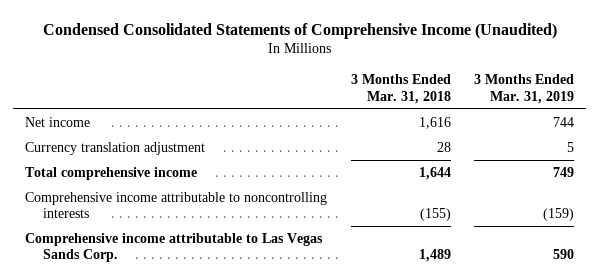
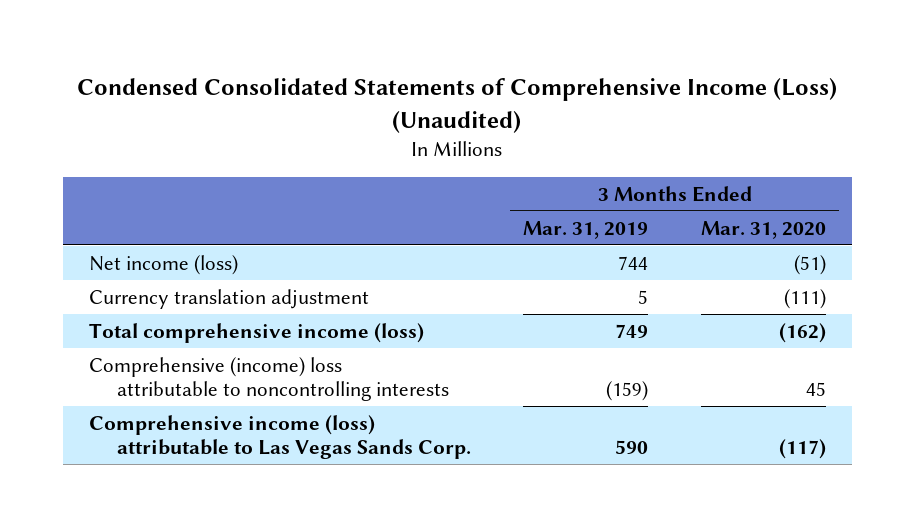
[42,22,557,39] Condensed Consolidated Statements of Comprehensive Income (Unaudited) -> [77,78,838,133] Condensed Consolidated Statements of Comprehensive Income (Loss) (Unaudited)
[350,74,451,104] 3 Months Ended Mar. 31, 2018 -> none
none -> [701,220,827,239] Mar. 31, 2020
[25,116,91,127] Net income -> [88,254,238,275] Net income (loss)
[25,166,198,180] Total comprehensive income -> [88,322,424,343] Total comprehensive income (loss)
[25,191,328,219] Comprehensive income attributable to noncontrolling interests -> [88,356,449,402] Comprehensive (income) loss attributable to noncontrolling interests
[25,232,324,263] Comprehensive income attributable to Las Vegas Sands Corp. -> [88,414,471,460] Comprehensive income (loss) attributable to Las Vegas Sands Corp.

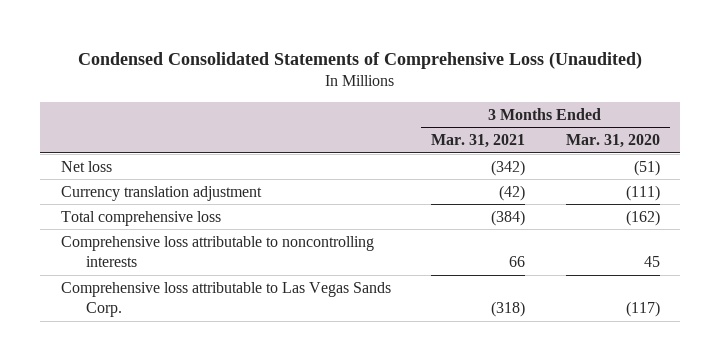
[77,78,838,133] Condensed Consolidated Statements of Comprehensive Income (Loss) (Unaudited) -> [78,51,643,69] Condensed Consolidated Statements of Comprehensive Loss (Unaudited)
[523,220,649,239] Mar. 31, 2019 -> none
none -> [431,134,526,149] Mar. 31, 2021
[88,254,238,275] Net income (loss) -> [60,160,112,172] Net loss
[88,322,424,343] Total comprehensive income (loss) -> [60,210,221,226] Total comprehensive loss
[88,356,449,402] Comprehensive (income) loss attributable to noncontrolling interests -> [60,235,374,267] Comprehensive loss attributable to noncontrolling interests
[88,414,471,460] Comprehensive income (loss) attributable to Las Vegas Sands Corp. -> [60,281,391,317] Comprehensive loss attributable to Las Vegas Sands Corp.

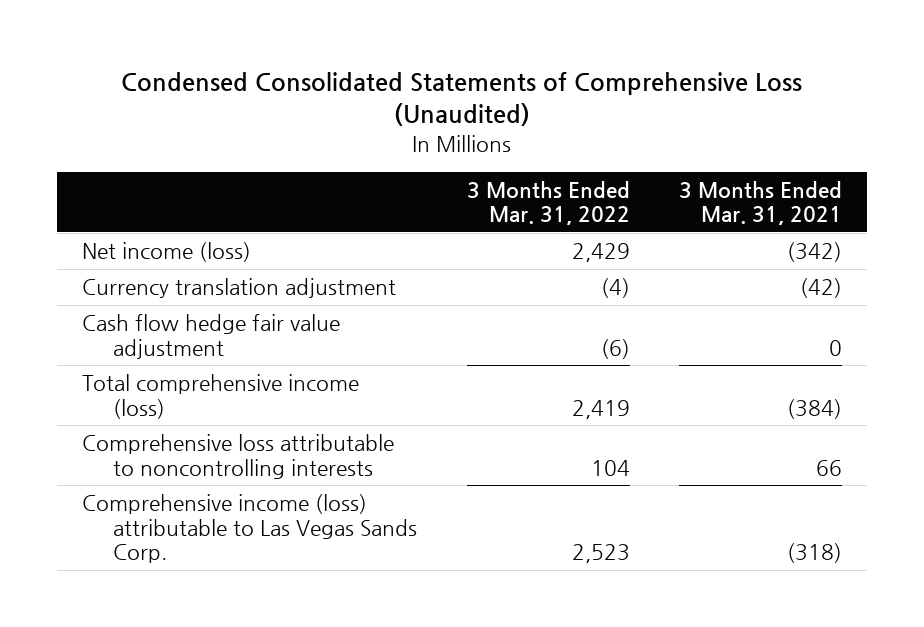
[565,134,660,149] Mar. 31, 2020 -> none
none -> [466,180,630,226] 3 Months Ended Mar. 31, 2022
[60,160,112,172] Net loss -> [82,242,252,263] Net income (loss)
none -> [82,314,341,359] Cash flow hedge fair value adjustment
[60,210,221,226] Total comprehensive loss -> [82,374,360,419] Total comprehensive income (loss)
[60,281,391,317] Comprehensive loss attributable to Las Vegas Sands Corp. -> [82,494,417,564] Comprehensive income (loss) attributable to Las Vegas Sands Corp.

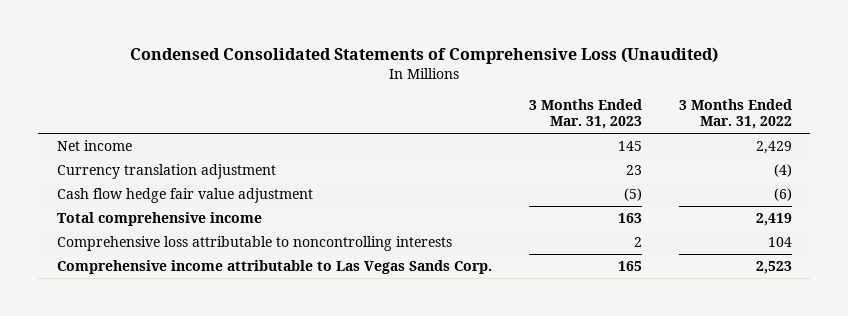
[679,180,843,226] 3 Months Ended Mar. 31, 2021 -> none
none -> [528,98,642,130] 3 Months Ended Mar. 31, 2023
[82,242,252,263] Net income (loss) -> [56,139,132,151] Net income
[82,374,360,419] Total comprehensive income (loss) -> [56,211,262,226] Total comprehensive income
[82,494,417,564] Comprehensive income (loss) attributable to Las Vegas Sands Corp. -> [56,259,492,274] Comprehensive income attributable to Las Vegas Sands Corp.

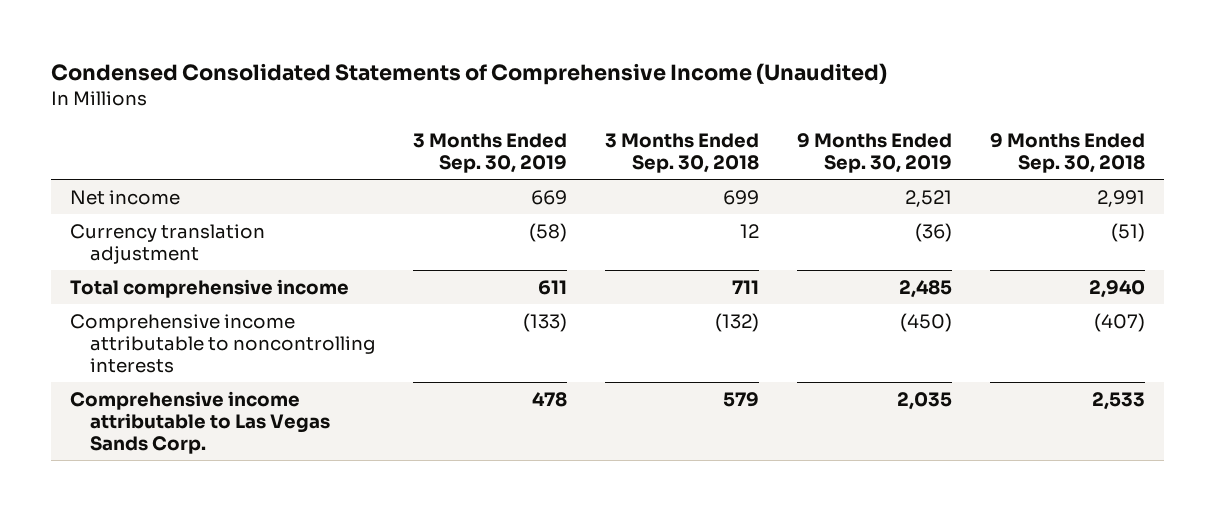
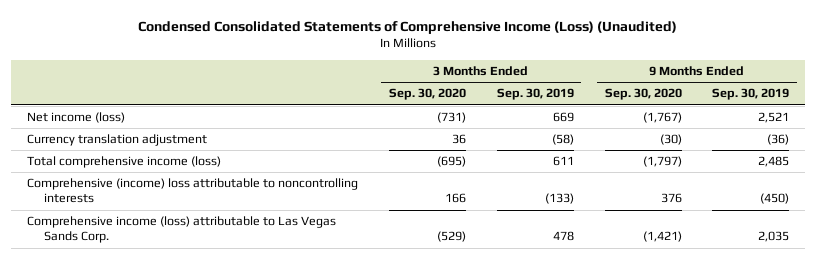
[50,62,887,85] Condensed Consolidated Statements of Comprehensive Income (Unaudited) -> [138,20,678,34] Condensed Consolidated Statements of Comprehensive Income (Loss) (Unaudited)
[605,132,760,174] 3 Months Ended Sep. 30, 2018 -> none
[990,132,1146,174] 9 Months Ended Sep. 30, 2018 -> none
none -> [388,88,466,101] Sep. 30, 2020
none -> [604,88,682,101] Sep. 30, 2020
[70,189,181,205] Net income -> [26,112,125,124] Net income (loss)
[70,278,350,298] Total comprehensive income -> [26,156,221,169] Total comprehensive income (loss)
[70,313,375,374] Comprehensive income attributable to noncontrolling interests -> [26,178,358,204] Comprehensive (income) loss attributable to noncontrolling interests
[70,390,330,455] Comprehensive income attributable to Las Vegas Sands Corp. -> [26,216,336,244] Comprehensive income (loss) attributable to Las Vegas Sands Corp.

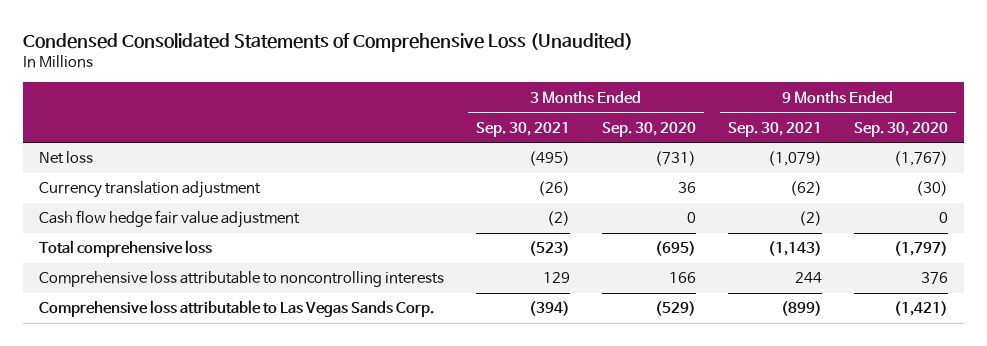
[138,20,678,34] Condensed Consolidated Statements of Comprehensive Income (Loss) (Unaudited) -> [22,32,633,52] Condensed Consolidated Statements of Comprehensive Loss (Unaudited)
[496,88,574,101] Sep. 30, 2019 -> none
[712,88,790,101] Sep. 30, 2019 -> none
none -> [476,121,571,137] Sep. 30, 2021
none -> [728,121,823,137] Sep. 30, 2021
[26,112,125,124] Net income (loss) -> [38,151,93,165] Net loss
none -> [38,210,300,229] Cash flow hedge fair value adjustment
[26,156,221,169] Total comprehensive income (loss) -> [38,240,212,258] Total comprehensive loss
[26,178,358,204] Comprehensive (income) loss attributable to noncontrolling interests -> [38,271,444,288] Comprehensive loss attributable to noncontrolling interests
[26,216,336,244] Comprehensive income (loss) attributable to Las Vegas Sands Corp. -> [38,300,434,318] Comprehensive loss attributable to Las Vegas Sands Corp.

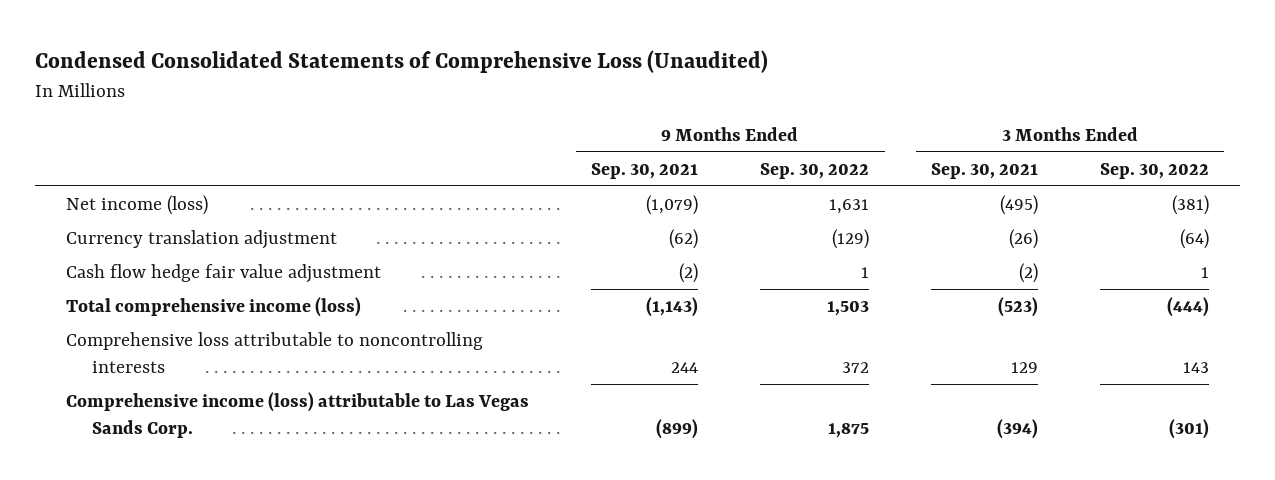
[602,121,697,137] Sep. 30, 2020 -> none
[854,121,949,137] Sep. 30, 2020 -> none
none -> [760,162,870,179] Sep. 30, 2022
none -> [1099,162,1209,179] Sep. 30, 2022
[38,151,93,165] Net loss -> [66,194,209,215] Net income (loss)
[38,240,212,258] Total comprehensive loss -> [66,296,362,317] Total comprehensive income (loss)
[38,300,434,318] Comprehensive loss attributable to Las Vegas Sands Corp. -> [66,391,530,439] Comprehensive income (loss) attributable to Las Vegas Sands Corp.

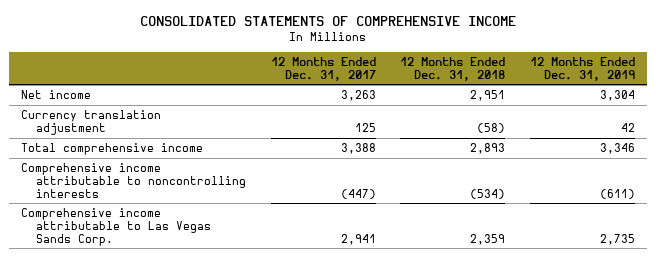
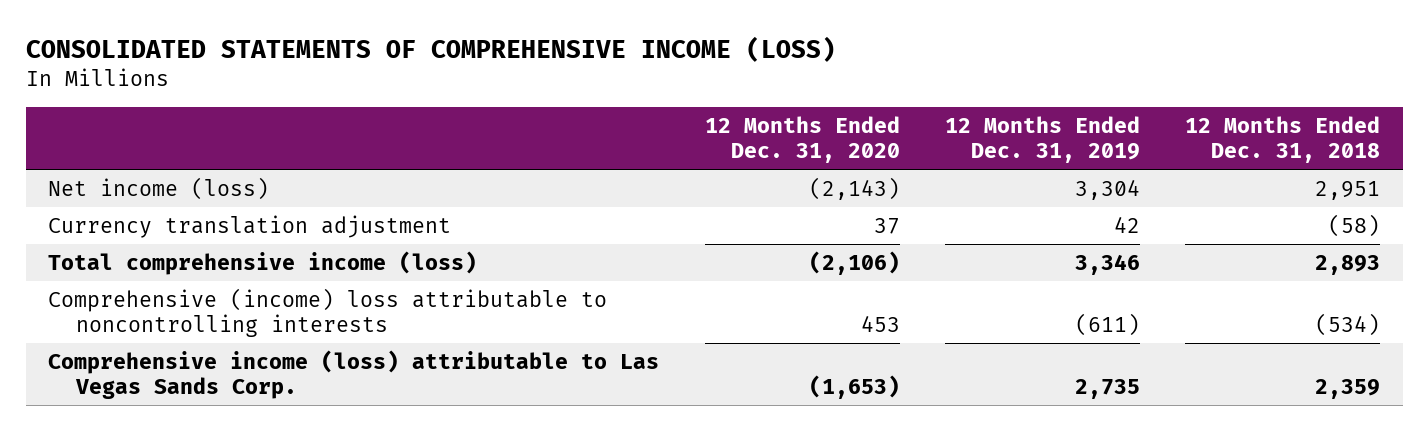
[140,16,517,27] CONSOLIDATED STATEMENTS OF COMPREHENSIVE INCOME -> [25,36,836,63] CONSOLIDATED STATEMENTS OF COMPREHENSIVE INCOME (LOSS)
[270,56,376,81] 12 Months Ended Dec. 31, 2017 -> none
none -> [704,115,900,163] 12 Months Ended Dec. 31, 2020
[21,90,92,100] Net income -> [48,176,270,200] Net income (loss)
[21,143,204,156] Total comprehensive income -> [48,250,478,275] Total comprehensive income (loss)
[21,163,247,198] Comprehensive income attributable to noncontrolling interests -> [48,287,608,337] Comprehensive (income) loss attributable to noncontrolling interests
[21,208,212,246] Comprehensive income attributable to Las Vegas Sands Corp. -> [48,349,660,399] Comprehensive income (loss) attributable to Las Vegas Sands Corp.

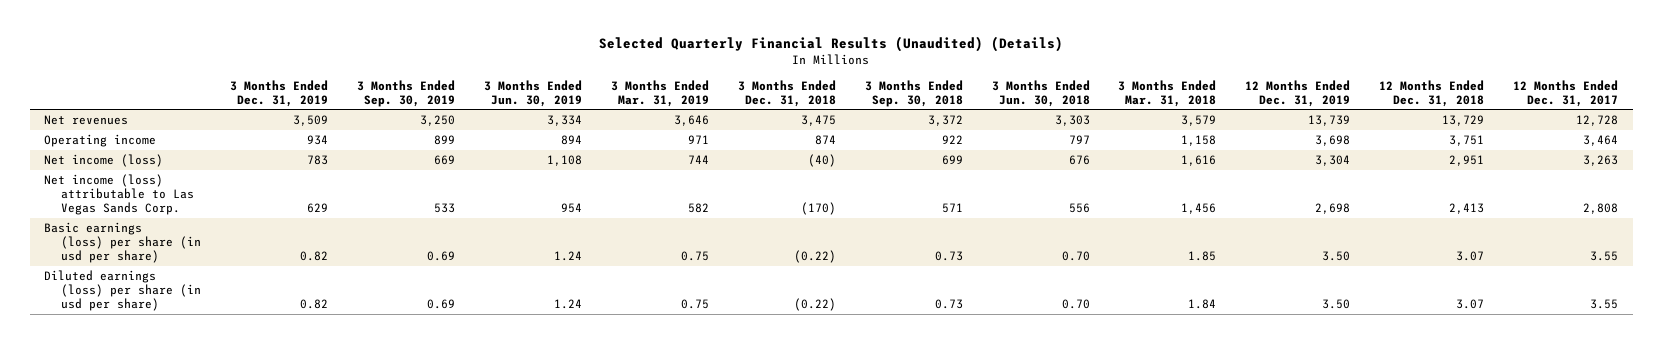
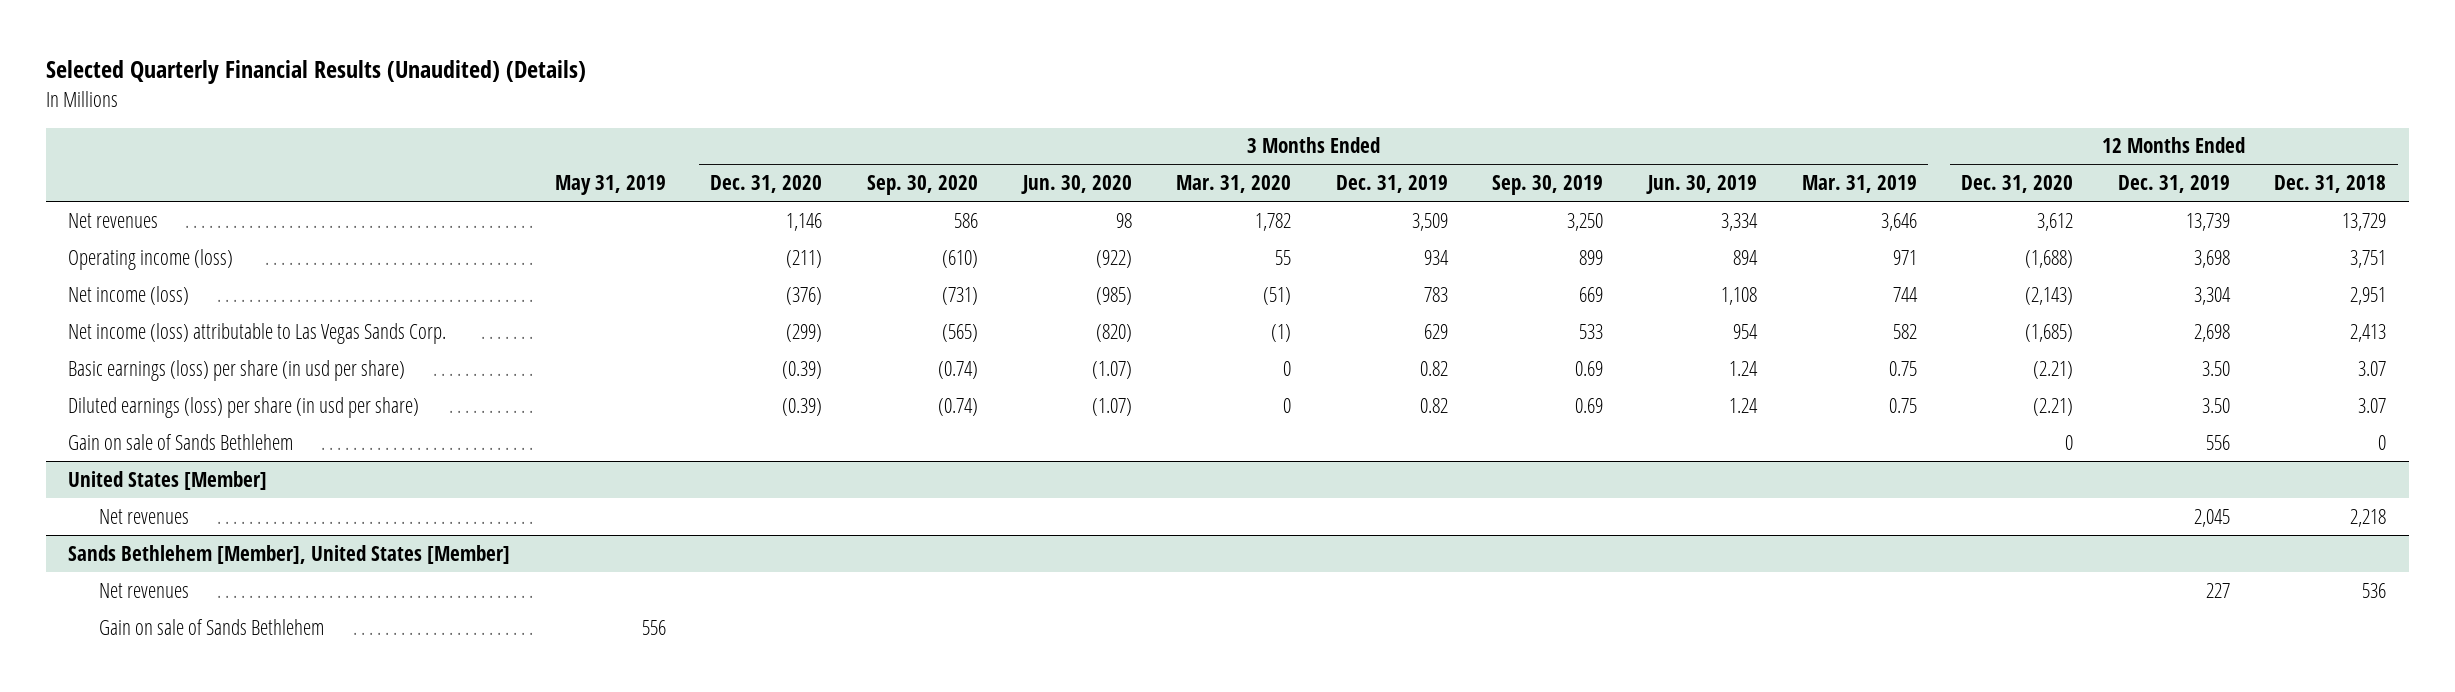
[737,79,836,107] 3 Months Ended Dec. 31, 2018 -> none
[864,79,963,107] 3 Months Ended Sep. 30, 2018 -> none
[991,79,1090,107] 3 Months Ended Jun. 30, 2018 -> none
[1118,79,1217,107] 3 Months Ended Mar. 31, 2018 -> none
[1513,79,1619,107] 12 Months Ended Dec. 31, 2017 -> none
none -> [554,175,666,196] May 31, 2019
none -> [710,175,823,194] Dec. 31, 2020
none -> [867,175,979,196] Sep. 30, 2020
none -> [1020,175,1132,195] Jun. 30, 2020
none -> [1176,175,1292,194] Mar. 31, 2020
none -> [1961,175,2074,194] Dec. 31, 2020
[44,133,157,147] Operating income -> [68,248,234,270] Operating income (loss)
none -> [68,433,294,450] Gain on sale of Sands Bethlehem
none -> [68,470,268,490] United States [Member]
none -> [99,508,190,524] Net revenues
none -> [68,544,511,564] Sands Bethlehem [Member], United States [Member]
none -> [99,582,190,598] Net revenues
none -> [99,618,325,635] Gain on sale of Sands Bethlehem

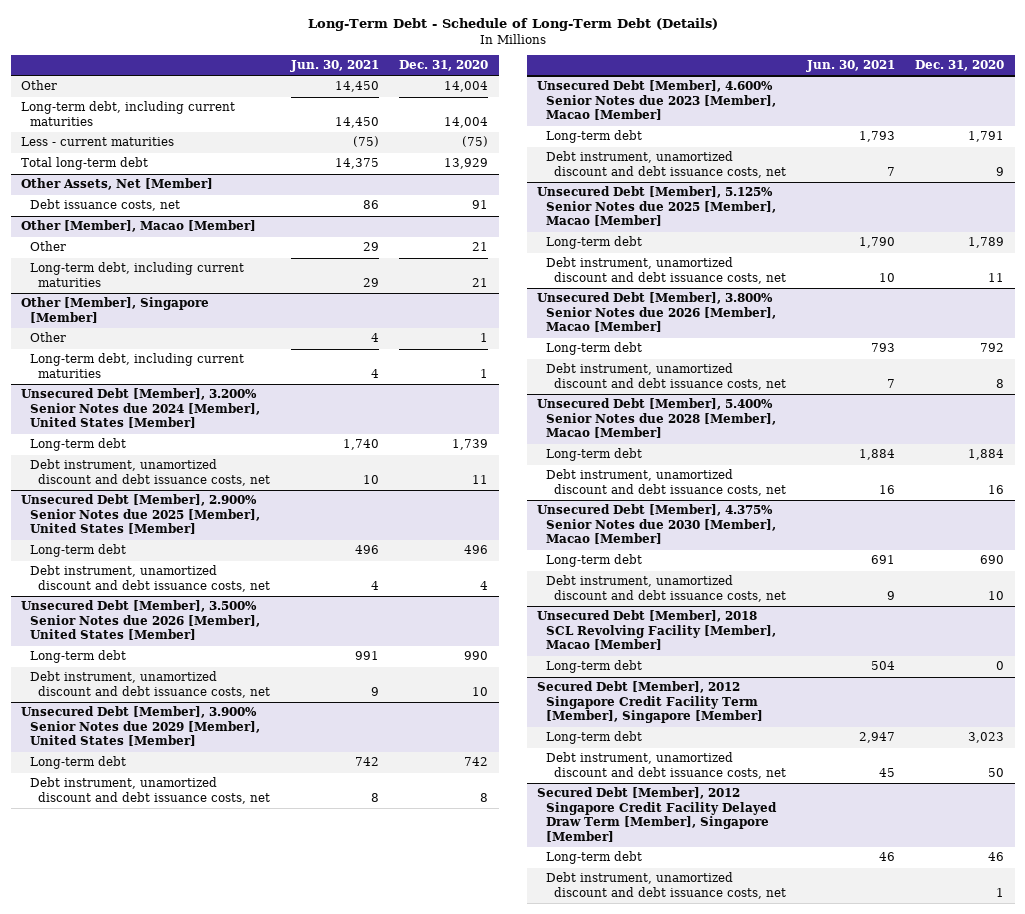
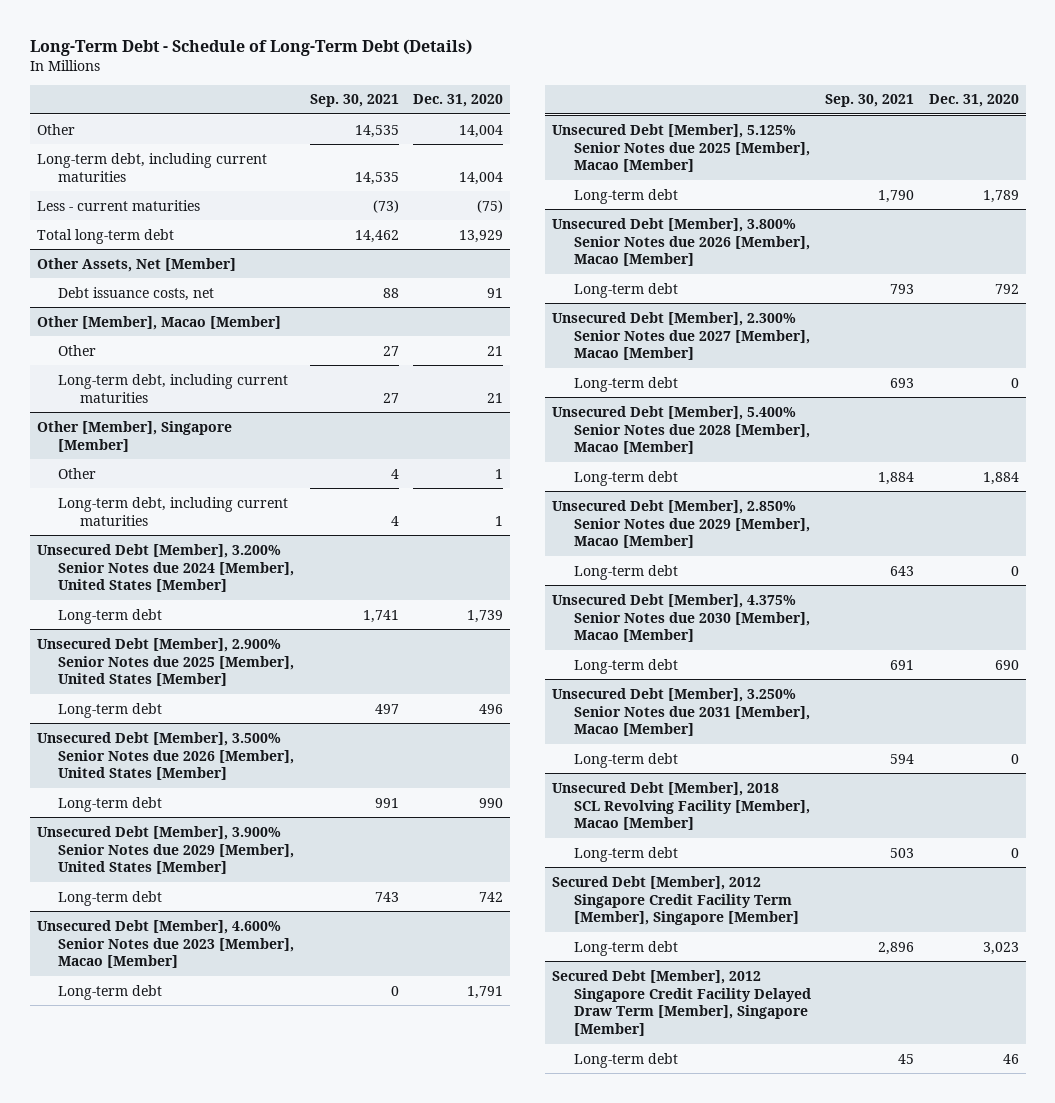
[289,60,379,73] Jun. 30, 2021 -> none
none -> [309,94,399,108] Sep. 30, 2021
[29,459,271,486] Debt instrument, unamortized discount and debt issuance costs, net -> none
[29,565,271,592] Debt instrument, unamortized discount and debt issuance costs, net -> none
[29,671,271,698] Debt instrument, unamortized discount and debt issuance costs, net -> none
[29,777,271,804] Debt instrument, unamortized discount and debt issuance costs, net -> none
[545,151,787,178] Debt instrument, unamortized discount and debt issuance costs, net -> none
[545,257,787,284] Debt instrument, unamortized discount and debt issuance costs, net -> none
[545,363,787,390] Debt instrument, unamortized discount and debt issuance costs, net -> none
none -> [552,311,811,361] Unsecured Debt [Member], 2.300% Senior Notes due 2027 [Member], Macao [Member]
none -> [574,376,679,392] Long-term debt
[545,469,787,496] Debt instrument, unamortized discount and debt issuance costs, net -> none
none -> [552,499,811,549] Unsecured Debt [Member], 2.850% Senior Notes due 2029 [Member], Macao [Member]
none -> [574,564,679,580] Long-term debt
[545,575,787,602] Debt instrument, unamortized discount and debt issuance costs, net -> none
none -> [552,687,811,737] Unsecured Debt [Member], 3.250% Senior Notes due 2031 [Member], Macao [Member]
none -> [574,752,679,768] Long-term debt
[545,752,787,779] Debt instrument, unamortized discount and debt issuance costs, net -> none
[545,872,787,899] Debt instrument, unamortized discount and debt issuance costs, net -> none

